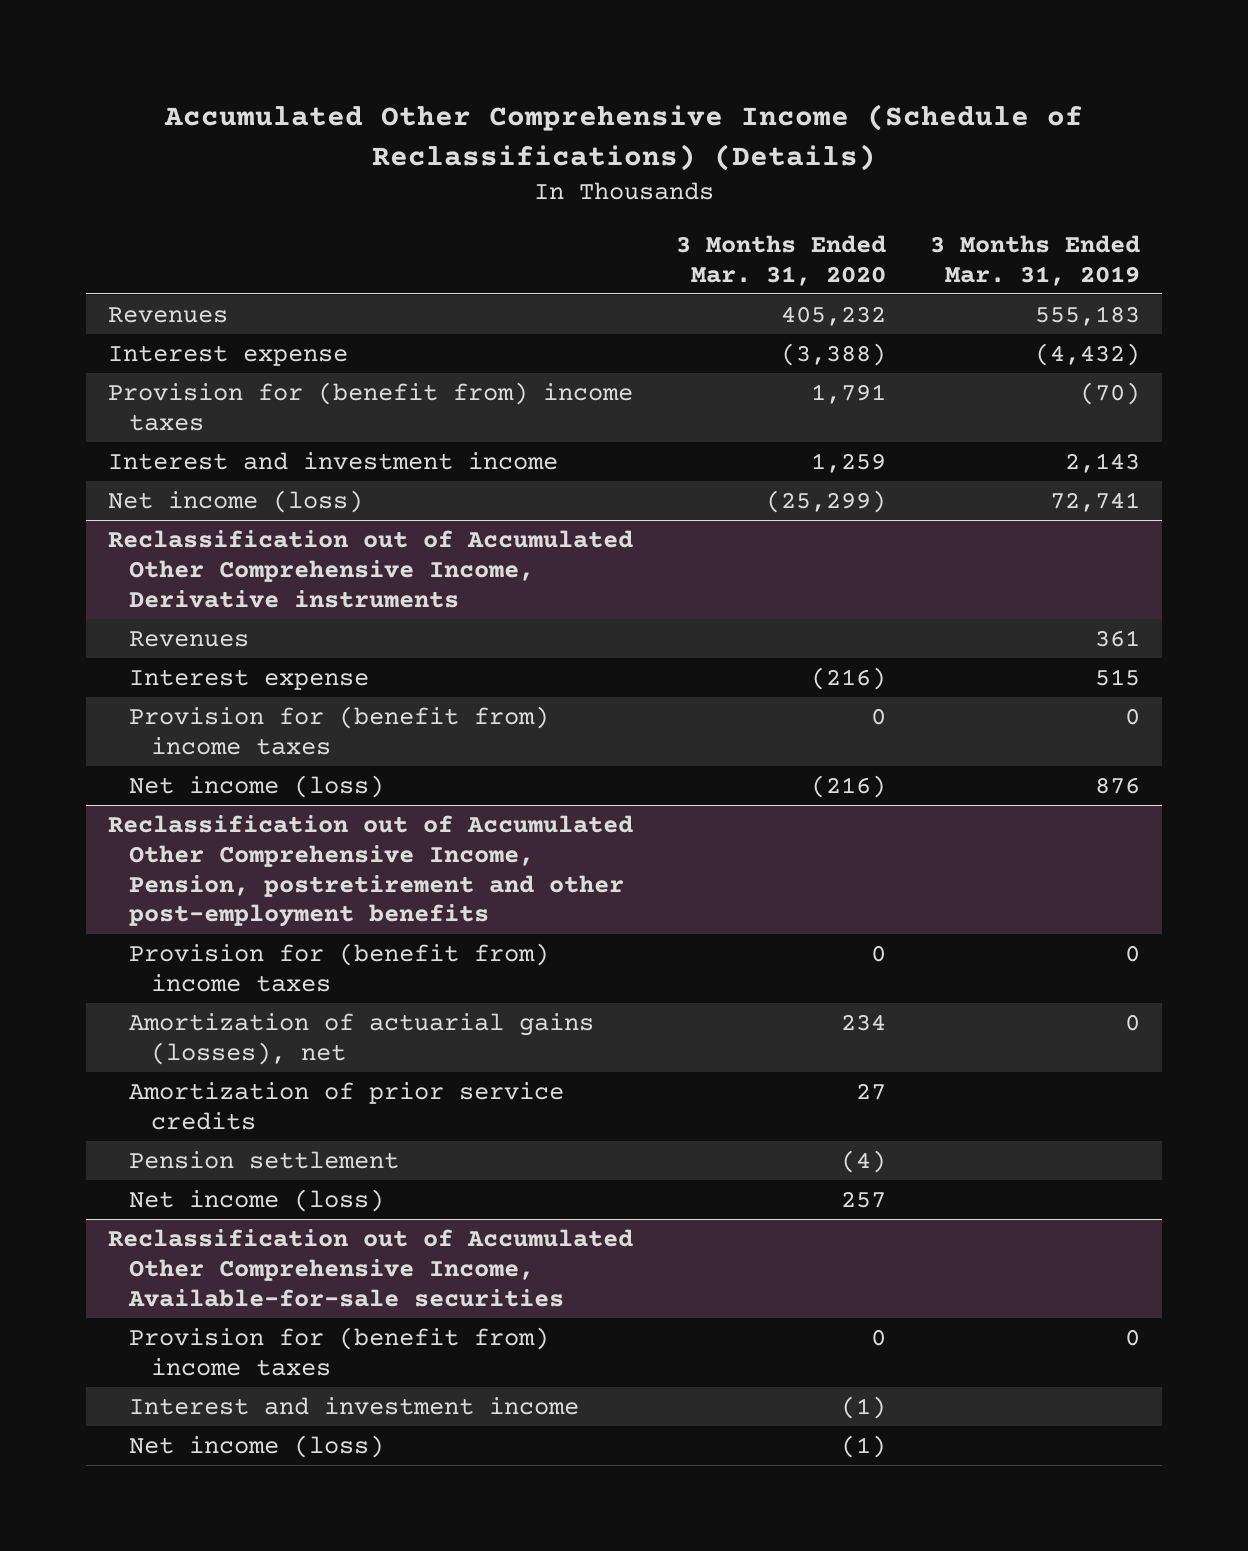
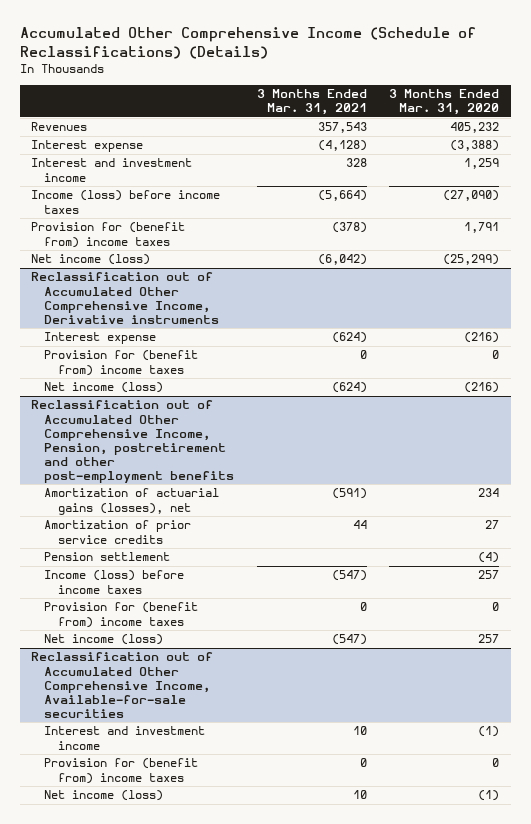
[929,234,1140,286] 3 Months Ended Mar. 31, 2019 -> none
none -> [256,89,367,116] 3 Months Ended Mar. 31, 2021
none -> [31,190,221,214] Income (loss) before income taxes
[107,382,633,431] Provision for (benefit from) income taxes -> [31,222,186,248] Provision for (benefit from) income taxes
[129,631,250,648] Revenues -> none
none -> [44,570,185,594] Income (loss) before income taxes
[129,943,550,992] Provision for (benefit from) income taxes -> [44,602,199,628] Provision for (benefit from) income taxes
[129,1327,550,1376] Provision for (benefit from) income taxes -> [44,758,199,784] Provision for (benefit from) income taxes

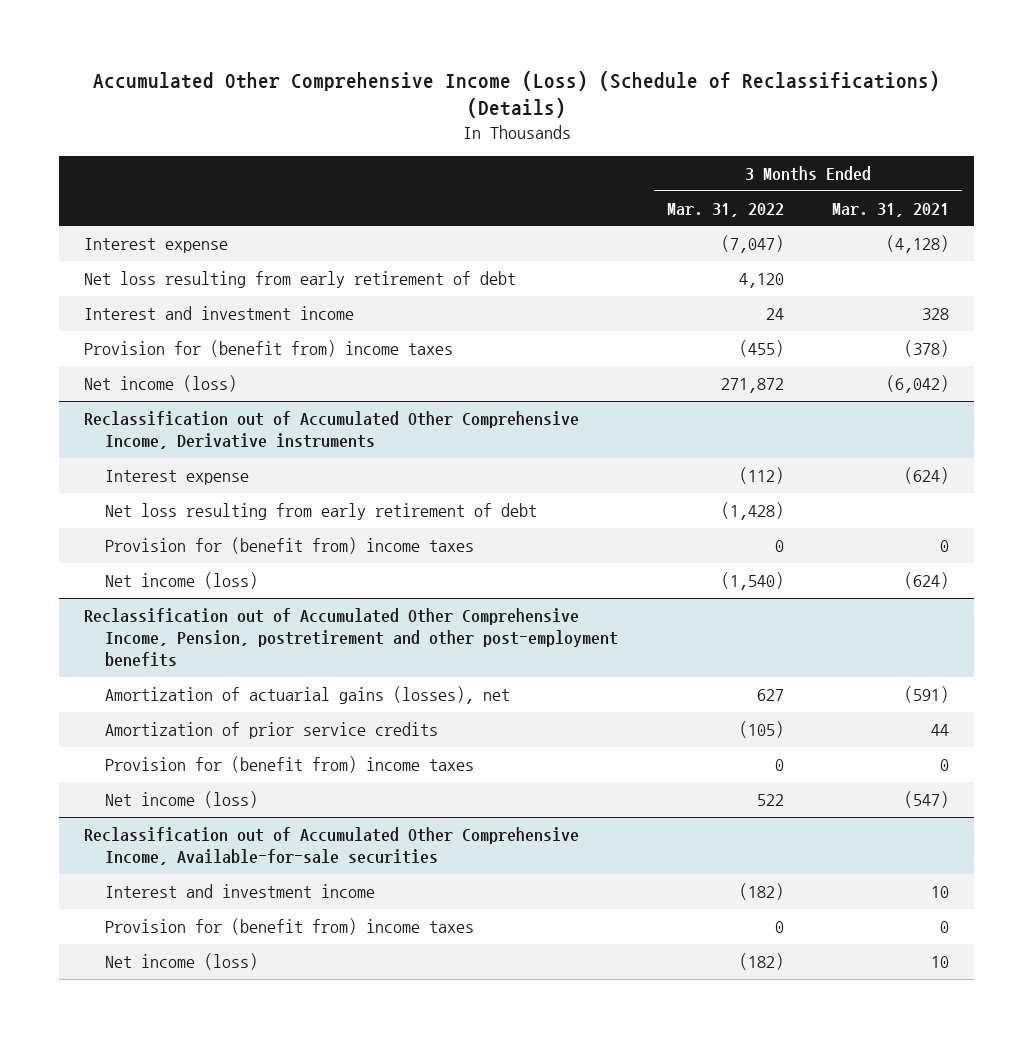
[19,27,476,59] Accumulated Other Comprehensive Income (Schedule of Reclassifications) (Details) -> [92,70,940,119] Accumulated Other Comprehensive Income (Loss) (Schedule of Reclassifications) (Details)
[389,89,500,116] 3 Months Ended Mar. 31, 2020 -> none
none -> [666,202,784,217] Mar. 31, 2022
[31,122,88,132] Revenues -> none
none -> [83,271,516,289] Net loss resulting from early retirement of debt
[31,190,221,214] Income (loss) before income taxes -> none
none -> [104,503,537,521] Net loss resulting from early retirement of debt
[44,552,171,562] Pension settlement -> none
[44,570,185,594] Income (loss) before income taxes -> none

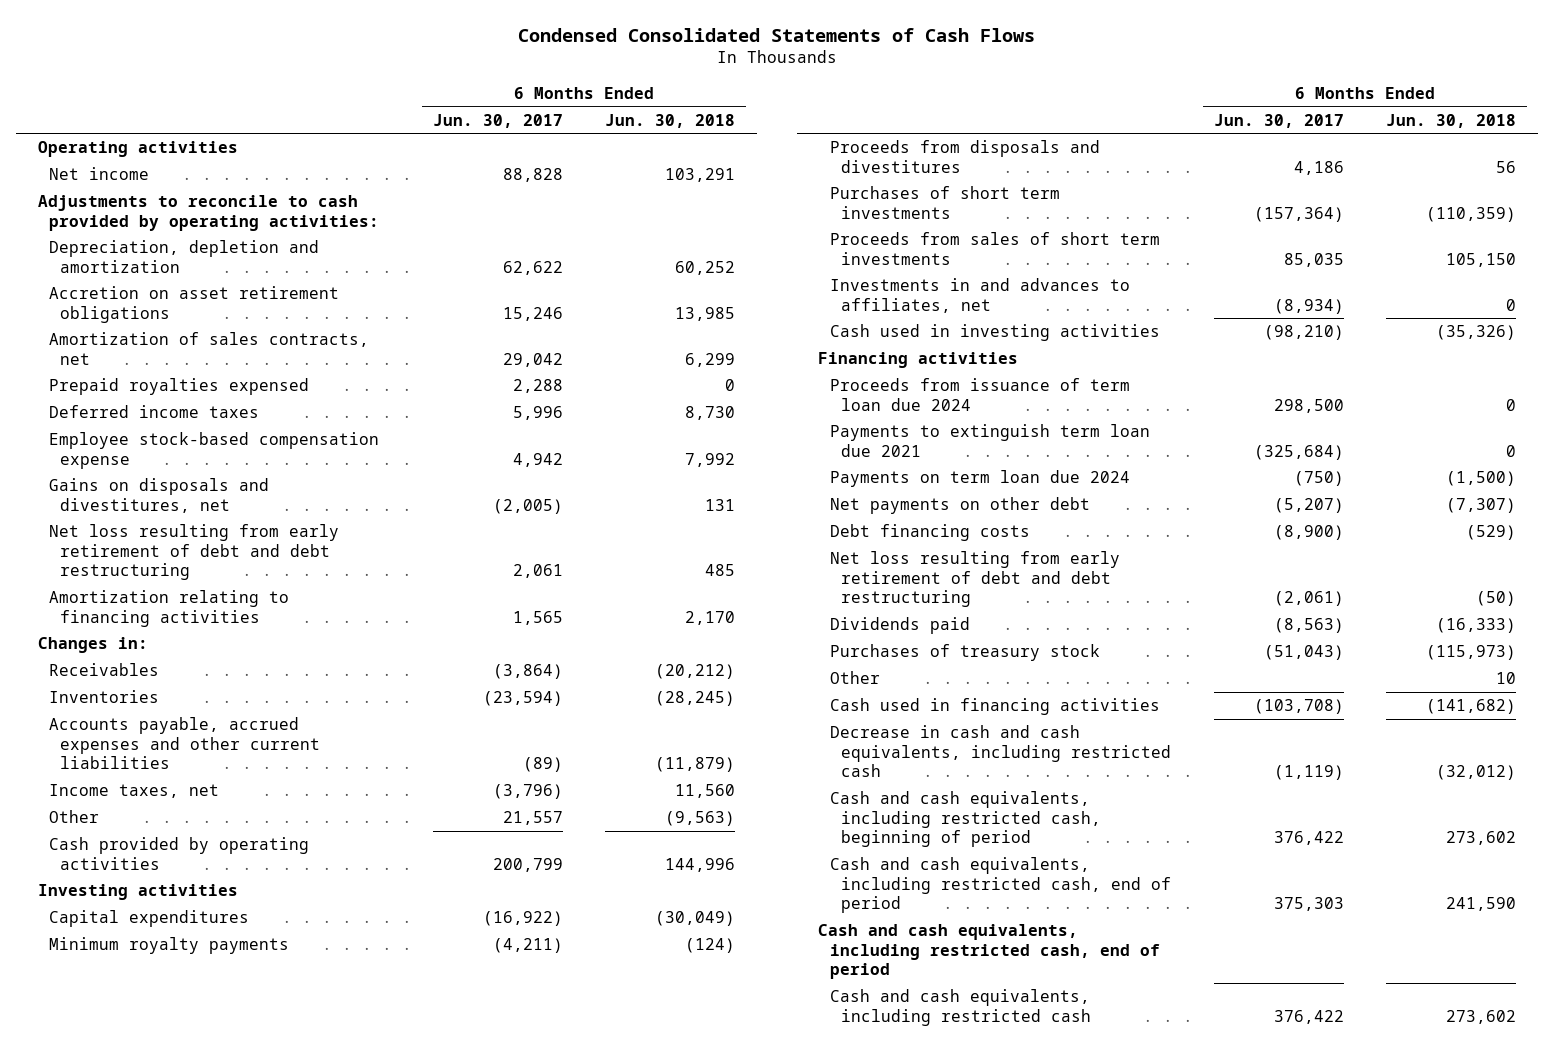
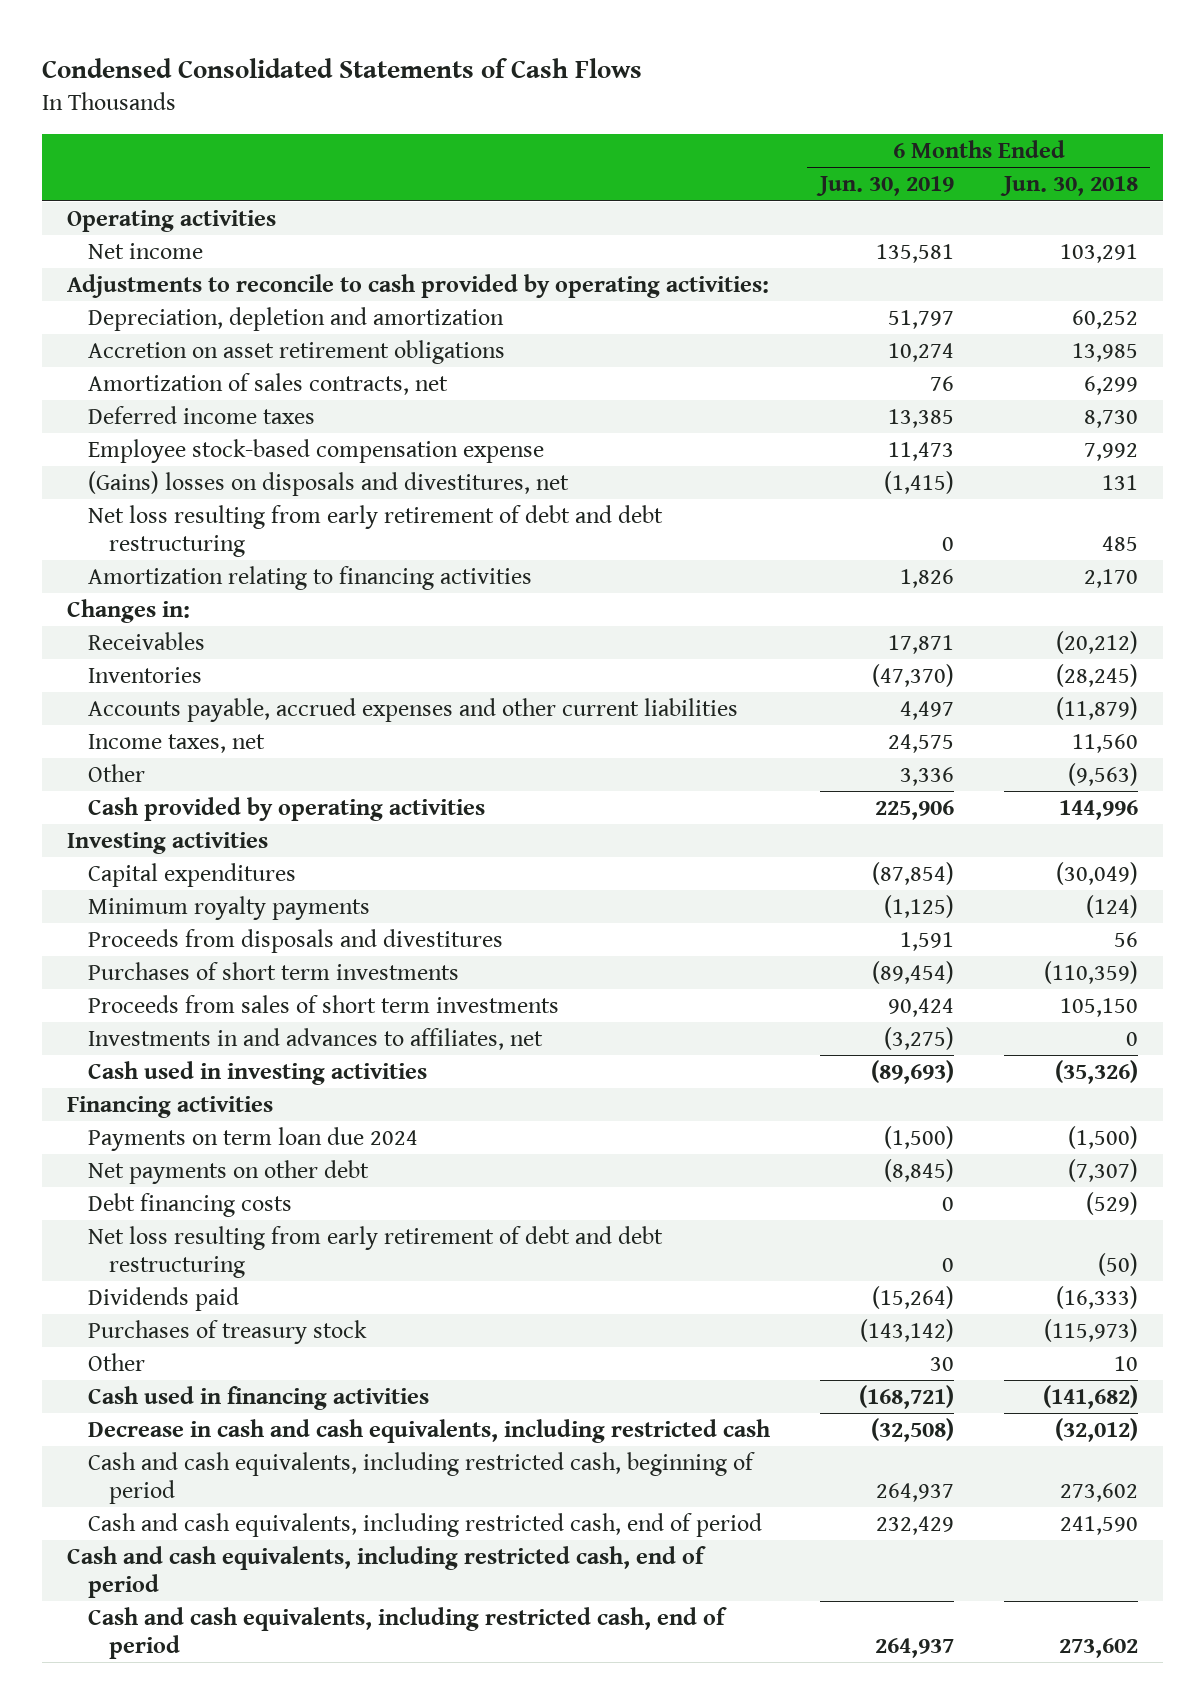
[432,113,563,128] Jun. 30, 2017 -> none
none -> [815,176,954,197] Jun. 30, 2019
[49,378,310,396] Prepaid royalties expensed -> none
[49,478,270,513] Gains on disposals and divestitures, net -> [87,471,569,497] (Gains) losses on disposals and divestitures, net
[829,378,1130,411] Proceeds from issuance of term loan due 2024 -> none
[829,424,1150,457] Payments to extinguish term loan due 2021 -> none
[829,989,1092,1026] Cash and cash equivalents, including restricted cash -> [87,1607,727,1659] Cash and cash equivalents, including restricted cash, end of period

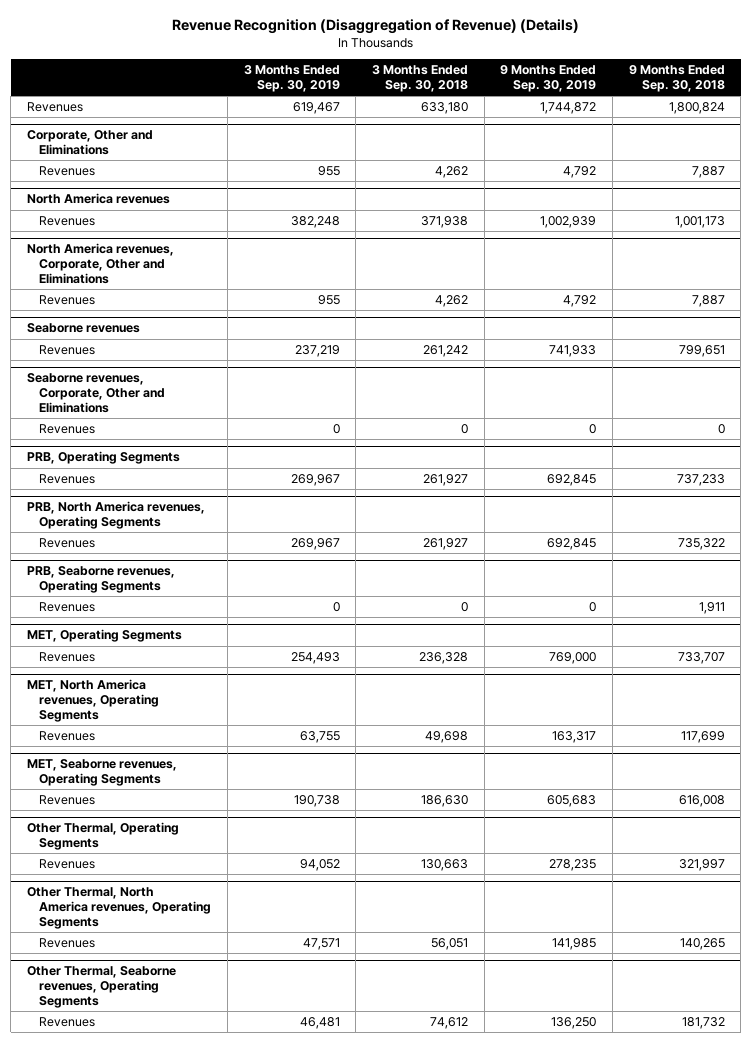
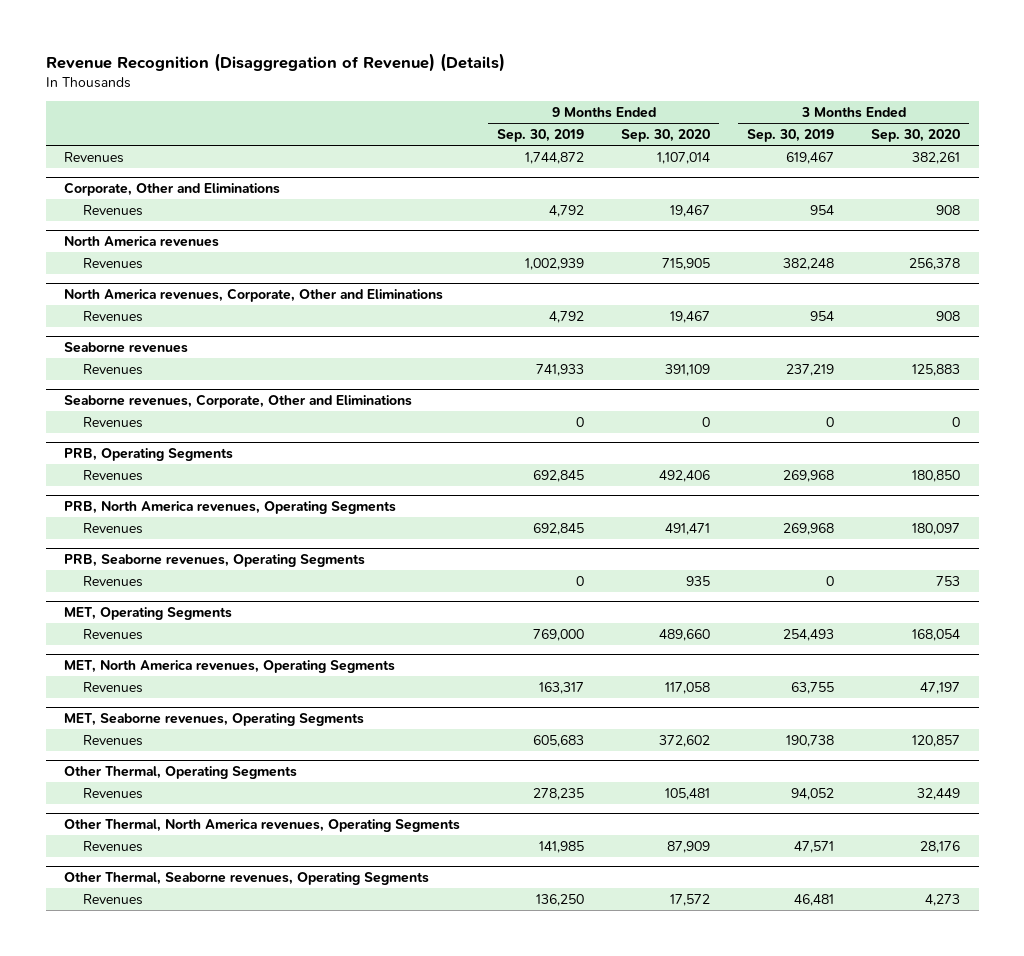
[372,65,469,93] 3 Months Ended Sep. 30, 2018 -> none
[628,65,725,93] 9 Months Ended Sep. 30, 2018 -> none
none -> [621,129,711,143] Sep. 30, 2020
none -> [871,129,961,143] Sep. 30, 2020
[317,166,340,177] 955 -> [810,204,835,215] 954
[317,295,340,306] 955 -> [810,310,835,321] 954
[290,474,340,487] 269,967 -> [783,469,835,482] 269,968
[290,538,340,551] 269,967 -> [783,522,835,535] 269,968

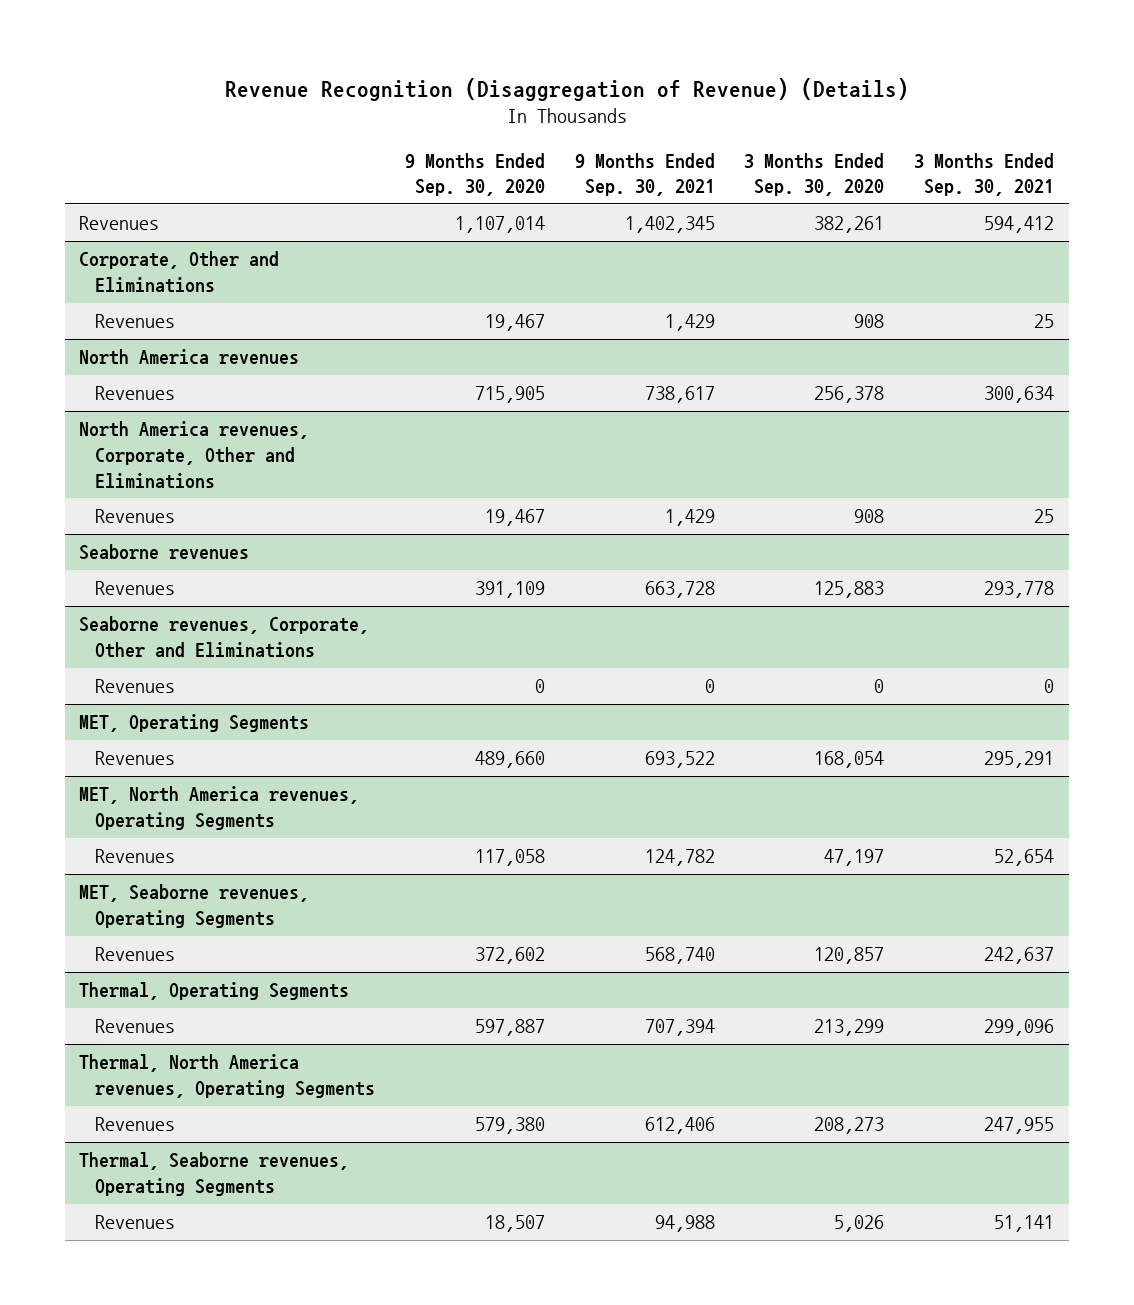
[497,129,585,143] Sep. 30, 2019 -> none
[747,129,835,143] Sep. 30, 2019 -> none
none -> [574,152,715,197] 9 Months Ended Sep. 30, 2021
none -> [914,152,1055,197] 3 Months Ended Sep. 30, 2021
[64,447,234,461] PRB, Operating Segments -> none
[82,469,143,481] Revenues -> none
[64,500,397,514] PRB, North America revenues, Operating Segments -> none
[82,522,143,534] Revenues -> none
[64,553,366,567] PRB, Seaborne revenues, Operating Segments -> none
[82,575,143,587] Revenues -> none
[64,765,298,779] Other Thermal, Operating Segments -> [79,982,350,1001] Thermal, Operating Segments
[665,787,711,800] 105,481 -> [474,1019,545,1037] 597,887
[917,787,961,800] 32,449 -> [814,1019,885,1037] 213,299
[64,818,461,832] Other Thermal, North America revenues, Operating Segments -> [79,1054,376,1099] Thermal, North America revenues, Operating Segments
[667,840,711,853] 87,909 -> [474,1117,545,1135] 579,380
[920,840,961,853] 28,176 -> [814,1117,885,1135] 208,273
[64,871,430,885] Other Thermal, Seaborne revenues, Operating Segments -> [79,1152,350,1197] Thermal, Seaborne revenues, Operating Segments
[670,893,711,906] 17,572 -> [484,1215,545,1233] 18,507
[925,893,961,906] 4,273 -> [834,1215,885,1233] 5,026

